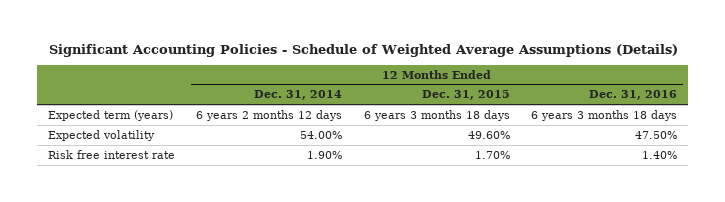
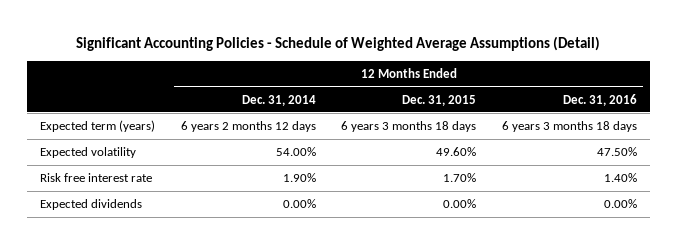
[48,43,678,57] Significant Accounting Policies - Schedule of Weighted Average Assumptions (Details) -> [76,35,601,51] Significant Accounting Policies - Schedule of Weighted Average Assumptions (Detail)
none -> [39,199,142,211] Expected dividends

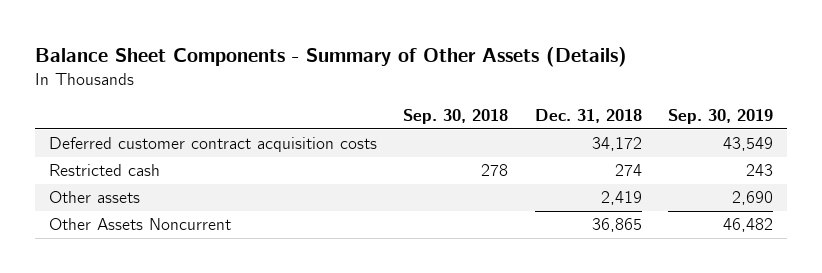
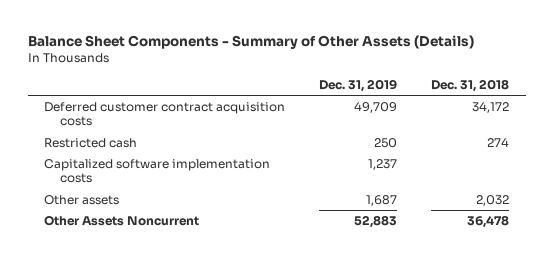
[403,109,509,125] Sep. 30, 2018 -> none
[668,109,774,125] Sep. 30, 2019 -> none
none -> [319,78,398,92] Dec. 31, 2019
none -> [44,158,271,184] Capitalized software implementation costs
[600,191,642,206] 2,419 -> [475,194,509,206] 2,032
[591,218,642,233] 36,865 -> [466,215,509,228] 36,478

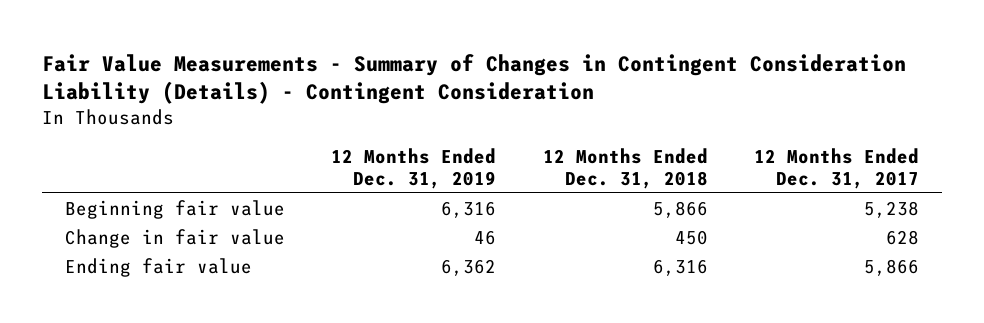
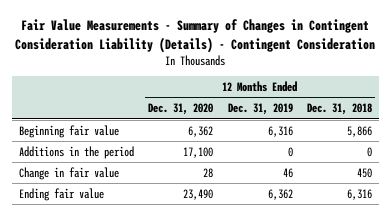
[753,148,919,189] 12 Months Ended Dec. 31, 2017 -> none
none -> [148,103,214,116] Dec. 31, 2020
none -> [19,145,135,159] Additions in the period

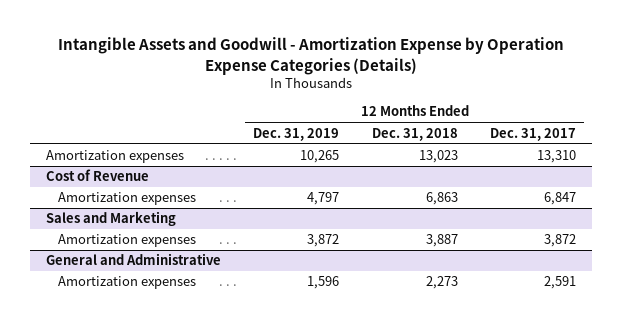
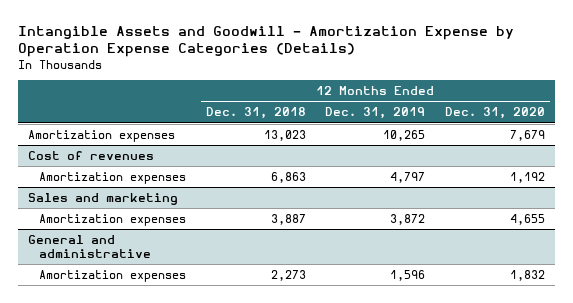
[489,127,576,141] Dec. 31, 2017 -> none
none -> [444,107,545,120] Dec. 31, 2020
[46,169,150,182] Cost of Revenue -> [27,151,154,161] Cost of revenues
[46,211,177,227] Sales and Marketing -> [27,193,178,206] Sales and marketing
[46,253,222,266] General and Administrative -> [27,235,151,258] General and administrative

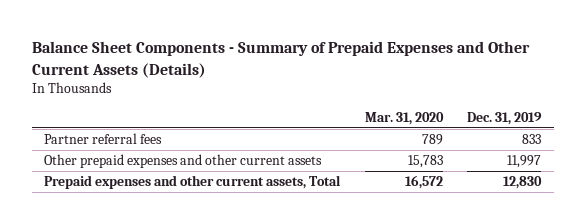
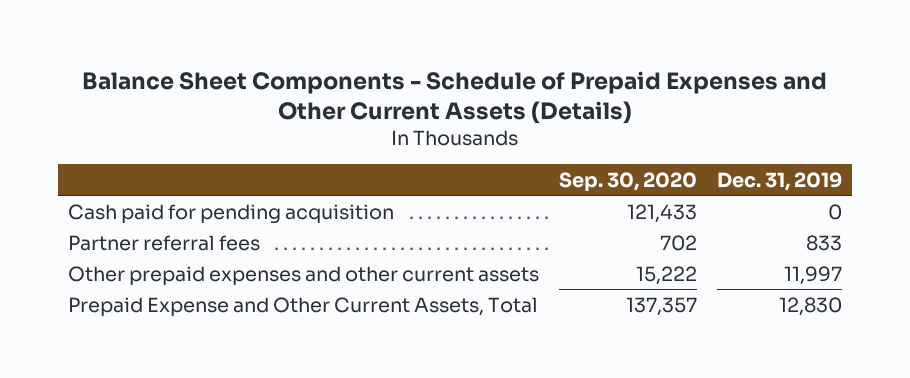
[32,41,531,78] Balance Sheet Components - Summary of Prepaid Expenses and Other Current Assets (Details) -> [82,70,828,124] Balance Sheet Components - Schedule of Prepaid Expenses and Other Current Assets (Details)
[364,111,444,125] Mar. 31, 2020 -> none
none -> [559,171,698,191] Sep. 30, 2020
none -> [68,203,395,224] Cash paid for pending acquisition
[44,175,342,190] Prepaid expenses and other current assets, Total -> [68,296,539,316] Prepaid Expense and Other Current Assets, Total

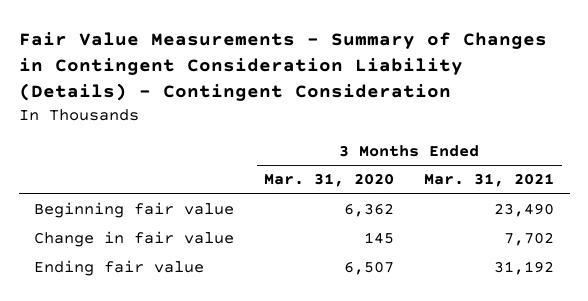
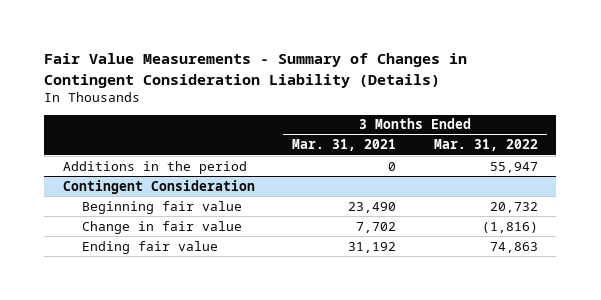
[18,31,547,102] Fair Value Measurements - Summary of Changes in Contingent Consideration Liability (Details) - Contingent Consideration -> [44,53,468,88] Fair Value Measurements - Summary of Changes in Contingent Consideration Liability (Details)
[264,173,395,188] Mar. 31, 2020 -> none
none -> [433,139,538,152] Mar. 31, 2022
none -> [63,160,248,174] Additions in the period
none -> [63,179,256,194] Contingent Consideration

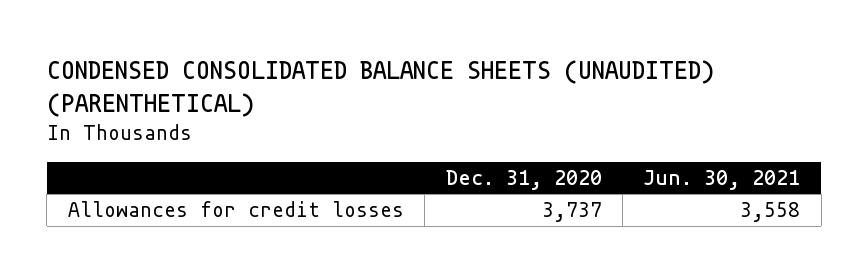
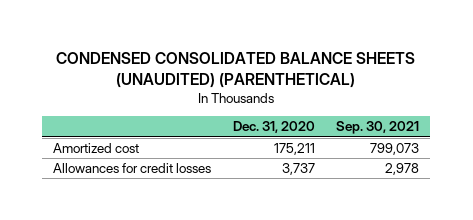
[643,169,801,190] Jun. 30, 2021 -> none
none -> [336,121,420,135] Sep. 30, 2021
none -> [53,143,140,154] Amortized cost

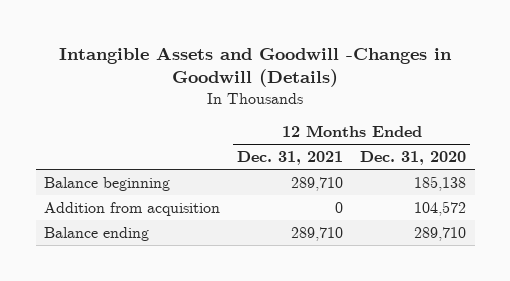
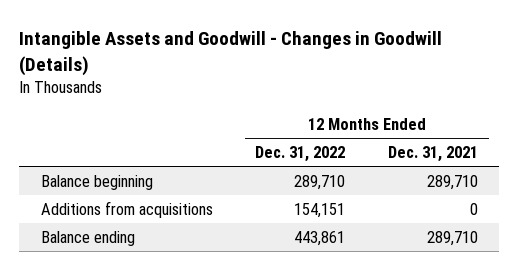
[59,46,453,88] Intangible Assets and Goodwill -Changes in Goodwill (Details) -> [19,31,443,76] Intangible Assets and Goodwill - Changes in Goodwill (Details)
[360,151,467,166] Dec. 31, 2020 -> none
none -> [255,146,346,163] Dec. 31, 2022
[44,201,221,216] Addition from acquisition -> [40,200,213,218] Additions from acquisitions

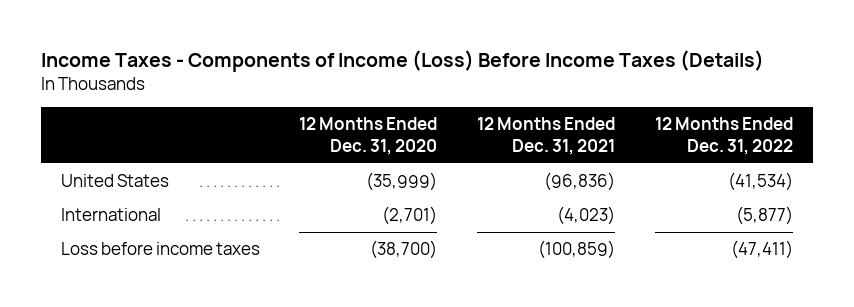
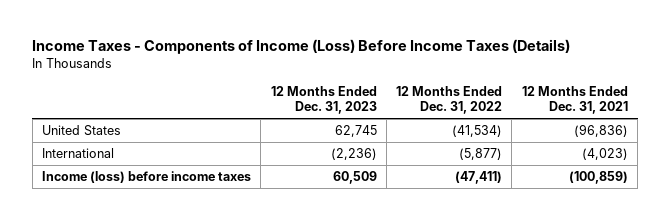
[299,117,438,155] 12 Months Ended Dec. 31, 2020 -> none
none -> [270,86,377,115] 12 Months Ended Dec. 31, 2023
[60,242,260,256] Loss before income taxes -> [41,170,251,183] Income (loss) before income taxes

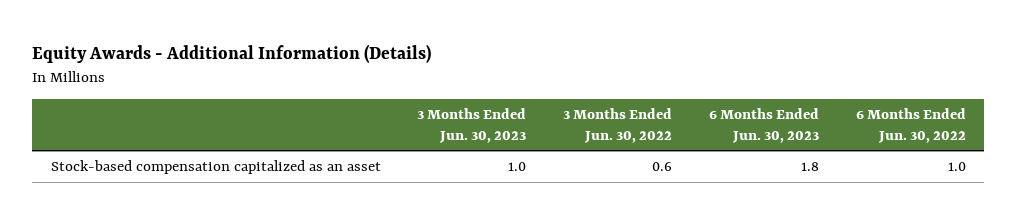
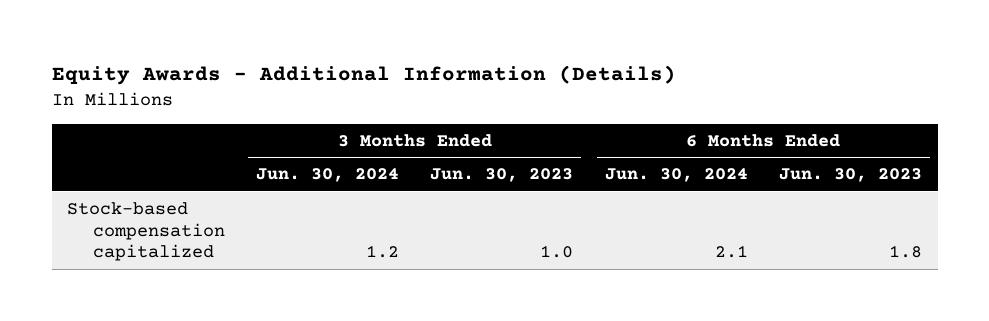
[563,108,673,143] 3 Months Ended Jun. 30, 2022 -> none
[855,108,966,143] 6 Months Ended Jun. 30, 2022 -> none
none -> [256,168,400,183] Jun. 30, 2024
none -> [604,168,748,183] Jun. 30, 2024
[50,160,381,175] Stock-based compensation capitalized as an asset -> [67,202,225,262] Stock-based compensation capitalized

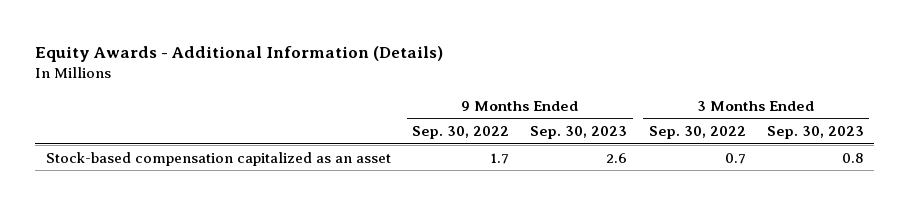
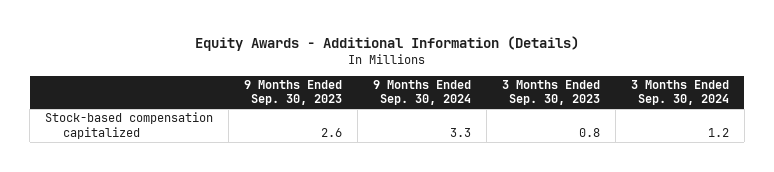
[411,126,509,140] Sep. 30, 2022 -> none
[648,126,746,140] Sep. 30, 2022 -> none
none -> [373,79,472,106] 9 Months Ended Sep. 30, 2024
none -> [630,79,729,106] 3 Months Ended Sep. 30, 2024
[45,151,391,166] Stock-based compensation capitalized as an asset -> [45,112,214,139] Stock-based compensation capitalized

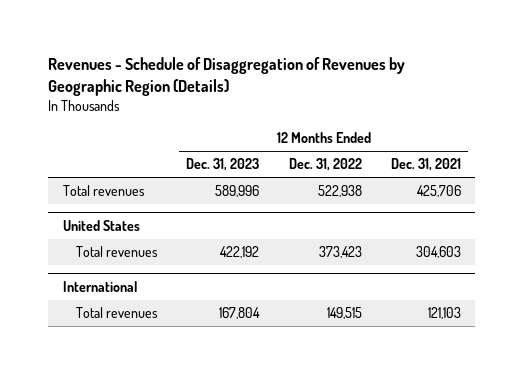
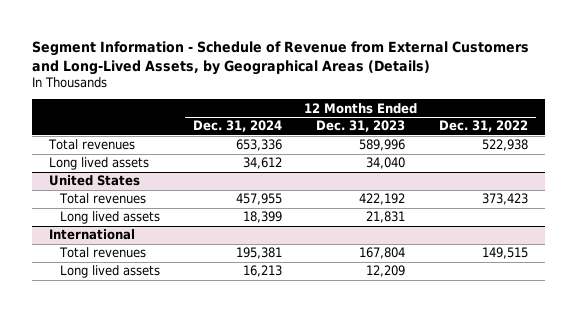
[48,57,406,97] Revenues - Schedule of Disaggregation of Revenues by Geographic Region (Details) -> [32,40,530,75] Segment Information - Schedule of Revenue from External Customers and Long-Lived Assets, by Geographical Areas (Details)
[390,158,461,172] Dec. 31, 2021 -> none
none -> [193,120,283,133] Dec. 31, 2024
none -> [49,157,150,171] Long lived assets
none -> [59,211,160,225] Long lived assets
none -> [59,265,160,279] Long lived assets

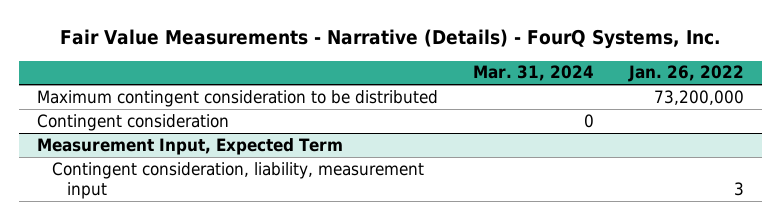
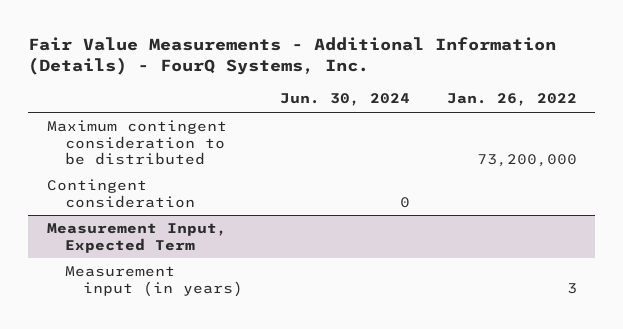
[60,29,722,50] Fair Value Measurements - Narrative (Details) - FourQ Systems, Inc. -> [28,36,557,76] Fair Value Measurements - Additional Information (Details) - FourQ Systems, Inc.
[472,65,594,82] Mar. 31, 2024 -> none
none -> [279,93,410,107] Jun. 30, 2024
[51,161,424,199] Contingent consideration, liability, measurement input -> [64,266,244,297] Measurement input (in years)

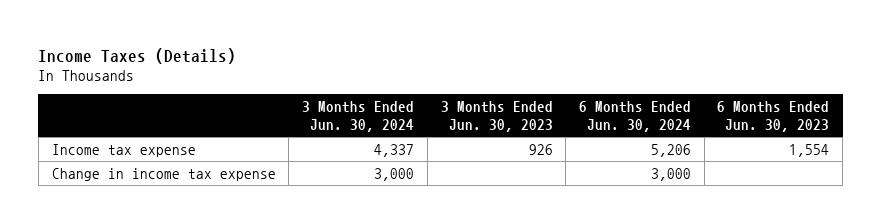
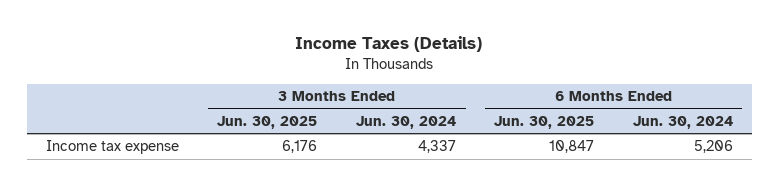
[440,100,553,132] 3 Months Ended Jun. 30, 2023 -> none
[717,100,830,132] 6 Months Ended Jun. 30, 2023 -> none
none -> [217,115,318,129] Jun. 30, 2025
none -> [494,115,595,129] Jun. 30, 2025
[51,167,276,181] Change in income tax expense -> none

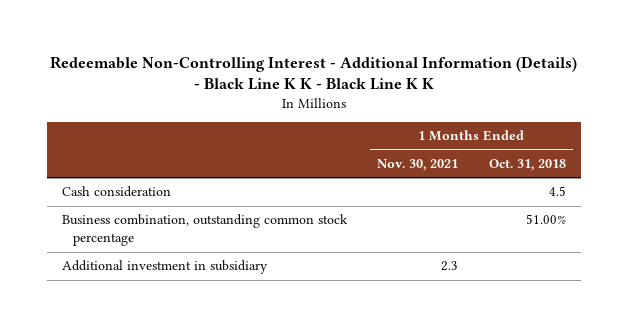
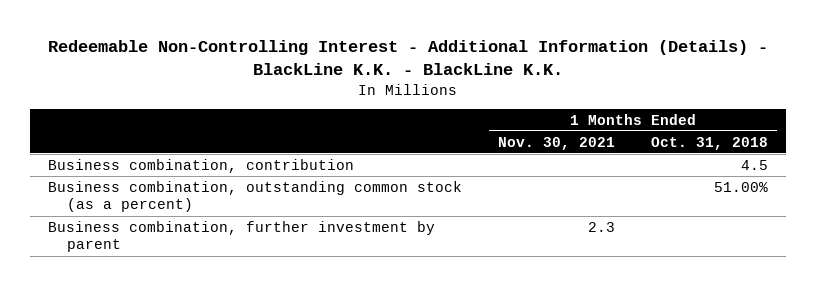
[49,56,577,91] Redeemable Non-Controlling Interest - Additional Information (Details) - Black Line K K - Black Line K K -> [47,40,768,75] Redeemable Non-Controlling Interest - Additional Information (Details) - BlackLine K.K. - BlackLine K.K.
[61,186,171,198] Cash consideration -> [47,158,354,173] Business combination, contribution
[61,214,348,247] Business combination, outstanding common stock percentage -> [47,180,462,213] Business combination, outstanding common stock (as a percent)
[61,260,268,275] Additional investment in subsidiary -> [47,220,435,253] Business combination, further investment by parent

